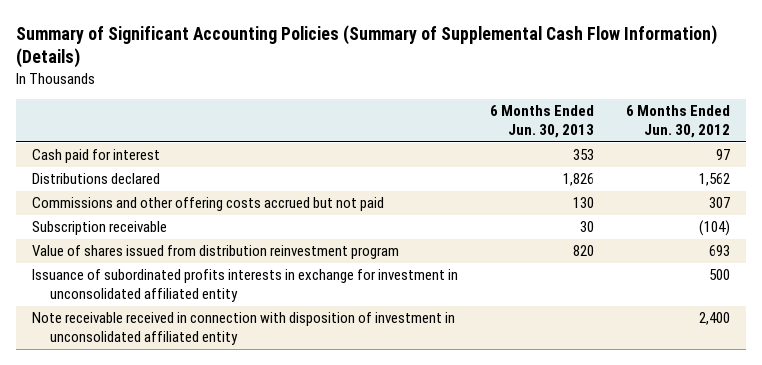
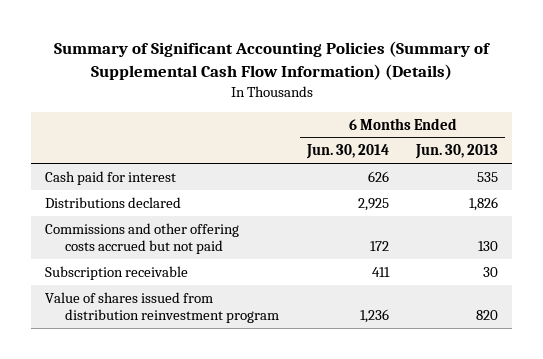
[626,105,731,139] 6 Months Ended Jun. 30, 2012 -> none
none -> [305,144,389,160] Jun. 30, 2014
[573,149,595,161] 353 -> [477,171,499,182] 535
[32,269,459,303] Issuance of subordinated profits interests in exchange for investment in unconsolidated affiliated entity -> none
[32,312,456,346] Note receivable received in connection with disposition of investment in unconsolidated affiliated entity -> none

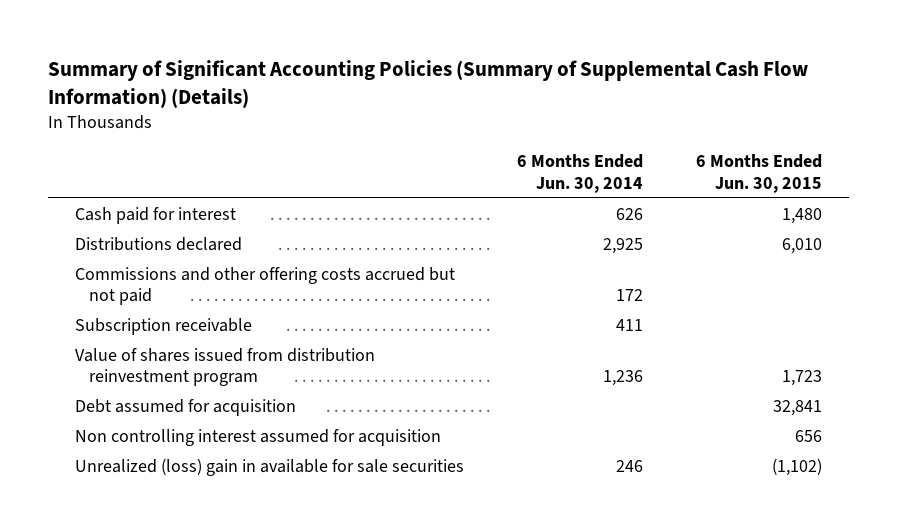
[415,144,499,160] Jun. 30, 2013 -> none
none -> [696,154,823,193] 6 Months Ended Jun. 30, 2015
none -> [74,398,296,416] Debt assumed for acquisition
none -> [74,428,441,446] Non controlling interest assumed for acquisition
none -> [74,457,464,476] Unrealized (loss) gain in available for sale securities

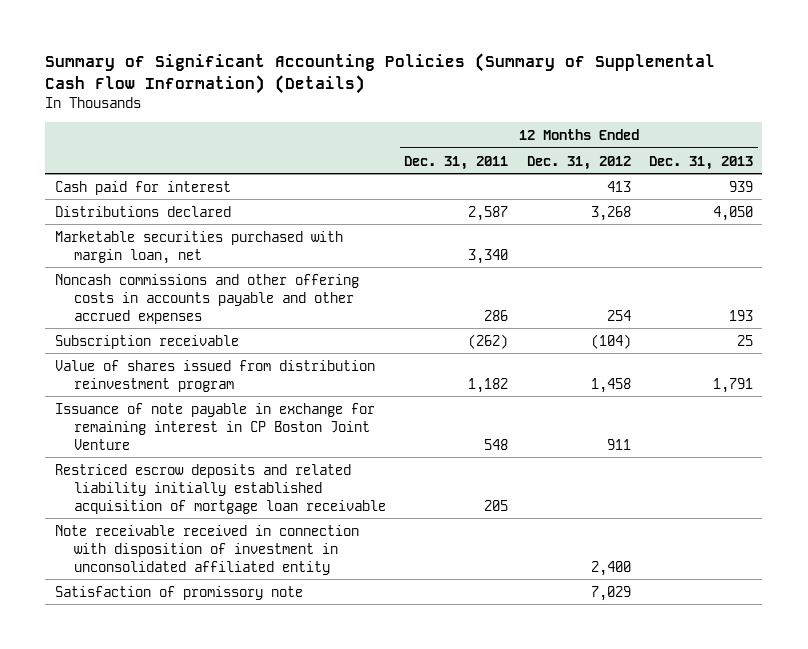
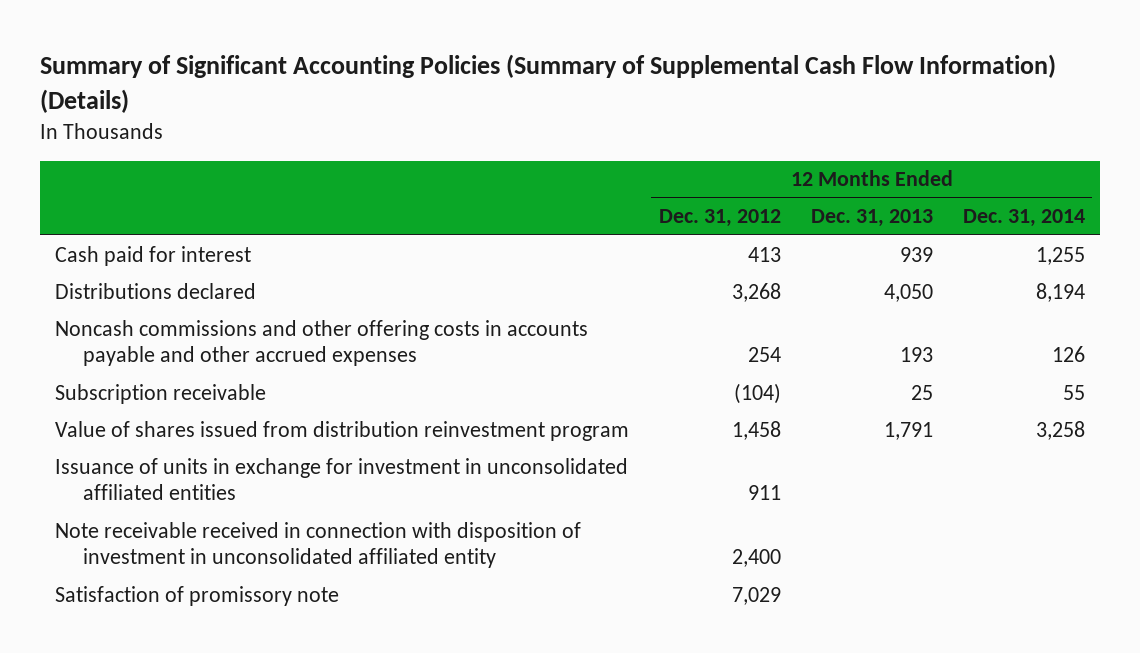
[404,155,509,170] Dec. 31, 2011 -> none
none -> [962,209,1085,228] Dec. 31, 2014
[54,230,343,264] Marketable securities purchased with margin loan, net -> none
[54,463,386,514] Restriced escrow deposits and related liability initially established acquisition of mortgage loan receivable -> none
[54,402,375,450] Issuance of note payable in exchange for remaining interest in CP Boston Joint Venture -> [54,457,628,501] Issuance of units in exchange for investment in unconsolidated affiliated entities

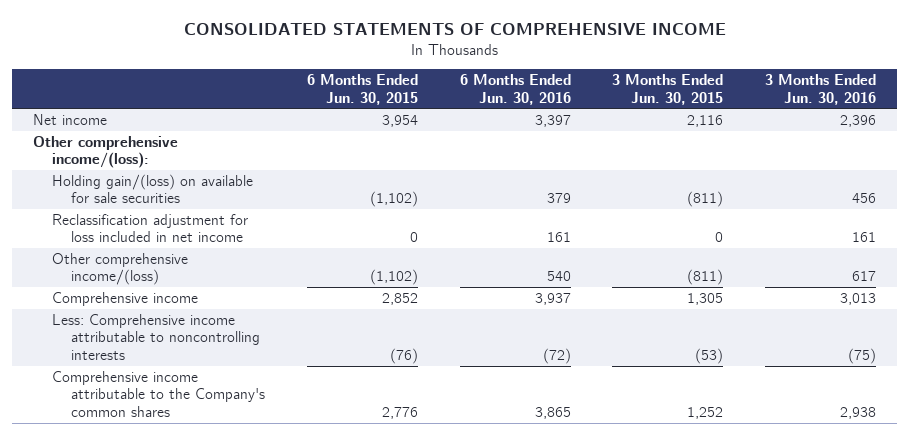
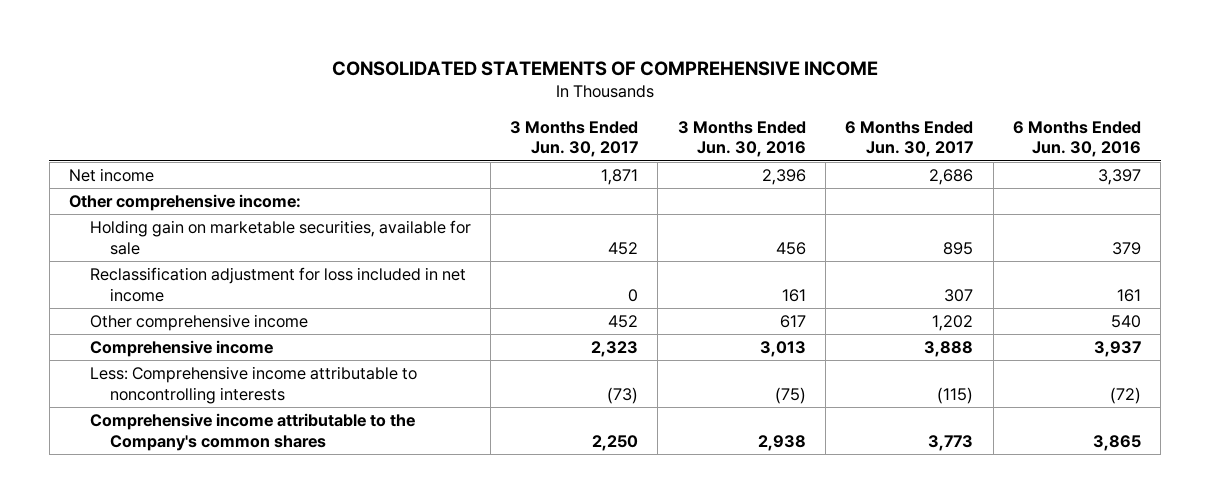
[306,74,418,105] 6 Months Ended Jun. 30, 2015 -> none
[612,74,724,105] 3 Months Ended Jun. 30, 2015 -> none
none -> [510,120,639,158] 3 Months Ended Jun. 30, 2017
none -> [845,120,974,158] 6 Months Ended Jun. 30, 2017
[33,135,179,169] Other comprehensive income/(loss): -> [68,193,301,211] Other comprehensive income:
[52,173,254,204] Holding gain/(loss) on available for sale securities -> [89,219,471,255] Holding gain on marketable securities, available for sale
[52,252,189,286] Other comprehensive income/(loss) -> [89,313,308,331] Other comprehensive income

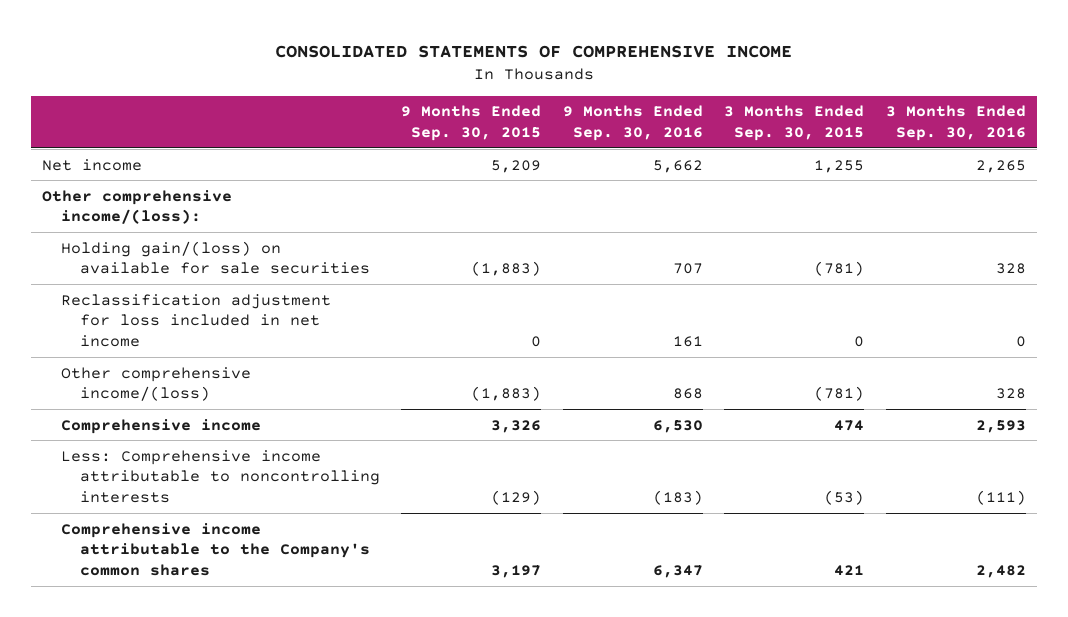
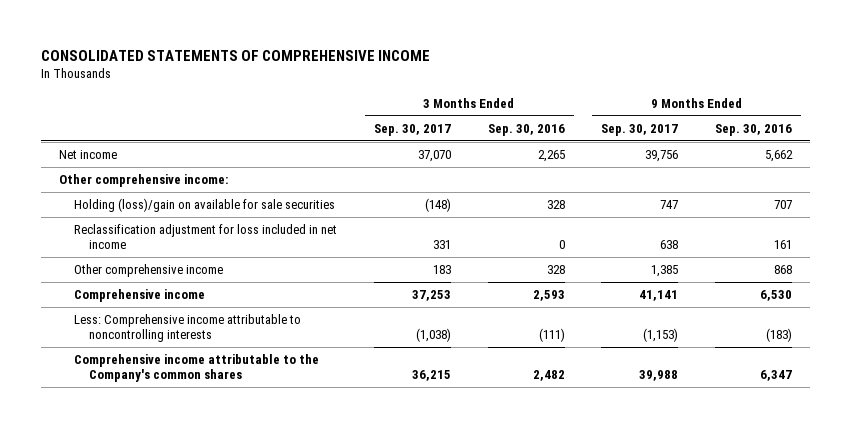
[401,105,542,142] 9 Months Ended Sep. 30, 2015 -> none
[724,105,865,142] 3 Months Ended Sep. 30, 2015 -> none
none -> [373,123,451,136] Sep. 30, 2017
none -> [601,123,679,136] Sep. 30, 2017
[41,189,232,225] Other comprehensive income/(loss): -> [59,174,229,188] Other comprehensive income:
[60,240,370,275] Holding gain/(loss) on available for sale securities -> [74,198,336,213] Holding (loss)/gain on available for sale securities
[60,366,251,402] Other comprehensive income/(loss) -> [74,264,224,278] Other comprehensive income

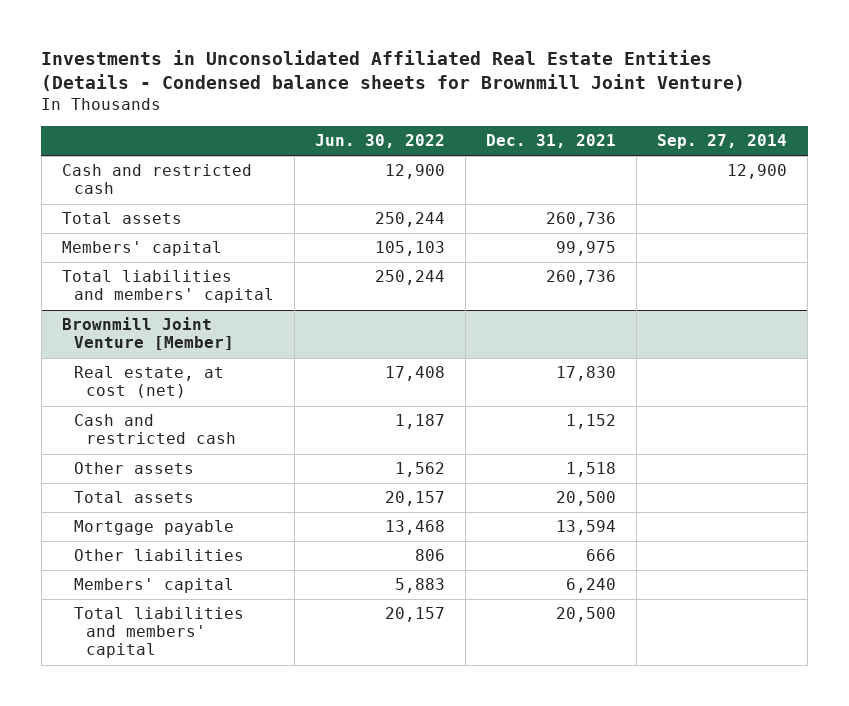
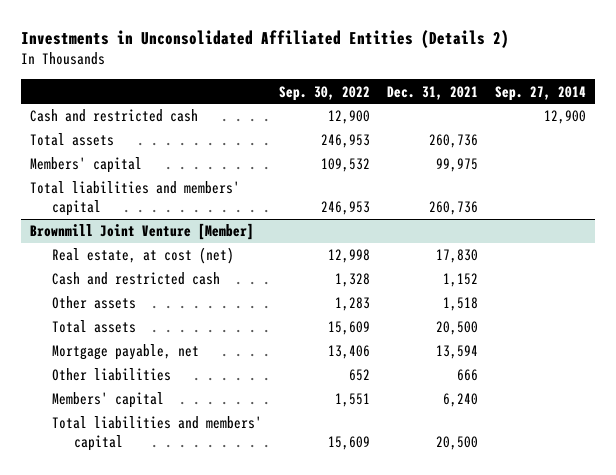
[41,50,746,92] Investments in Unconsolidated Affiliated Real Estate Entities (Details - Condensed balance sheets for Brownmill Joint Venture) -> [21,30,510,49] Investments in Unconsolidated Affiliated Entities (Details 2)
[315,133,446,148] Jun. 30, 2022 -> none
none -> [278,85,370,101] Sep. 30, 2022
[73,520,234,536] Mortgage payable -> [51,344,199,361] Mortgage payable, net

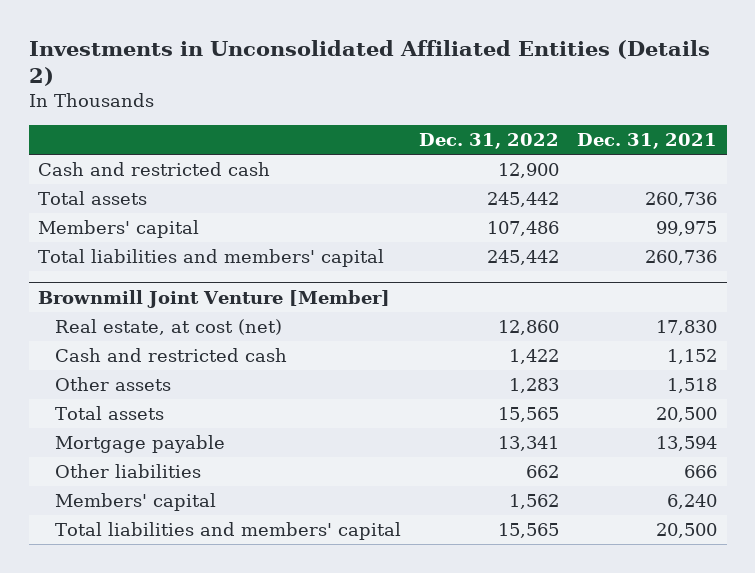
[278,85,370,101] Sep. 30, 2022 -> none
[495,85,587,101] Sep. 27, 2014 -> none
none -> [419,132,560,149] Dec. 31, 2022
[51,344,199,361] Mortgage payable, net -> [54,435,225,454] Mortgage payable

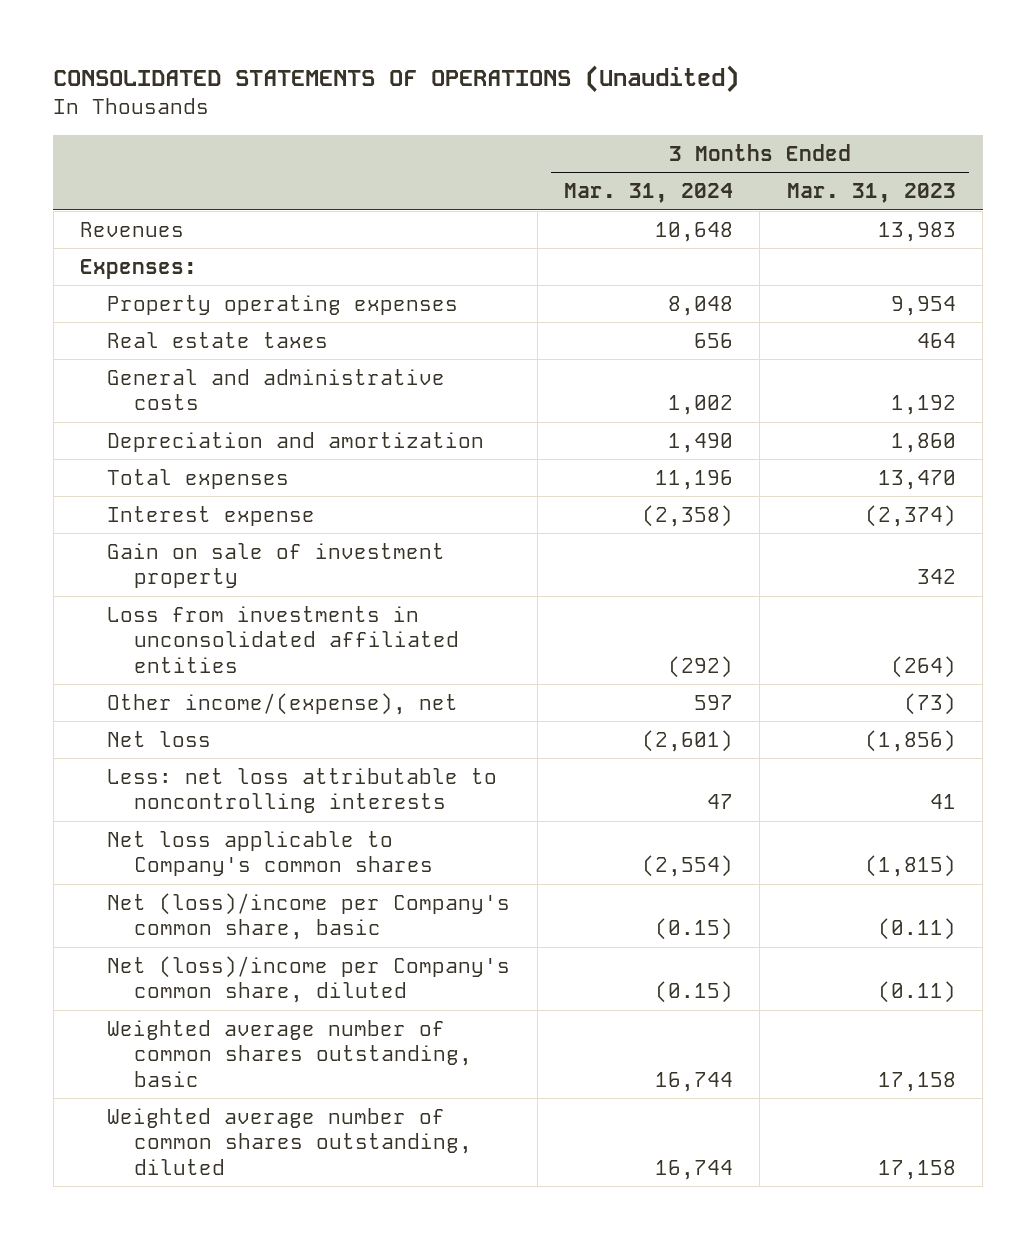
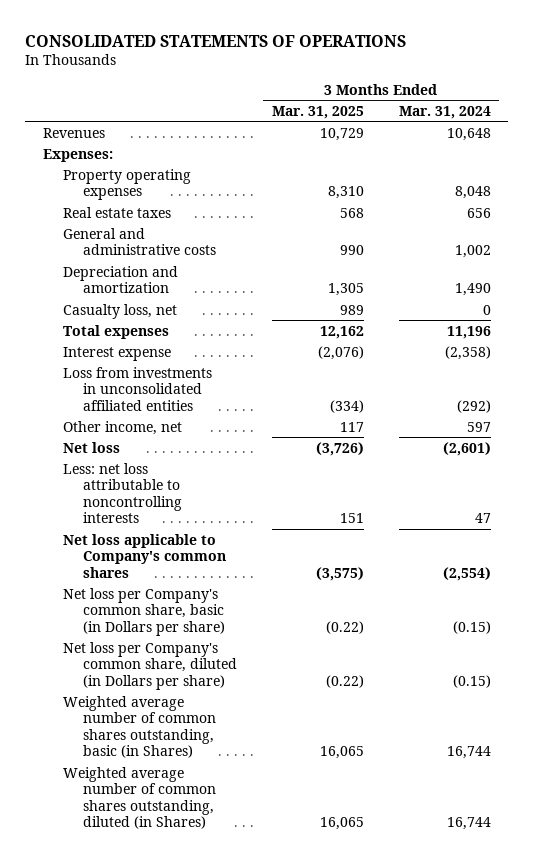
[53,64,740,93] CONSOLIDATED STATEMENTS OF OPERATIONS (Unaudited) -> [25,34,407,47] CONSOLIDATED STATEMENTS OF OPERATIONS
[786,183,956,204] Mar. 31, 2023 -> none
none -> [271,105,364,119] Mar. 31, 2025
none -> [62,303,177,319] Casualty loss, net
[107,543,446,589] Gain on sale of investment property -> none
[107,693,459,716] Other income/(expense), net -> [62,420,182,435] Other income, net
[107,893,511,941] Net (loss)/income per Company's common share, basic -> [62,587,225,636] Net loss per Company's common share, basic (in Dollars per share)
[107,956,511,1004] Net (loss)/income per Company's common share, diluted -> [62,641,237,690] Net loss per Company's common share, diluted (in Dollars per share)
[107,1020,472,1087] Weighted average number of common shares outstanding, basic -> [62,695,216,759] Weighted average number of common shares outstanding, basic (in Shares)
[107,1108,472,1175] Weighted average number of common shares outstanding, diluted -> [62,766,216,830] Weighted average number of common shares outstanding, diluted (in Shares)

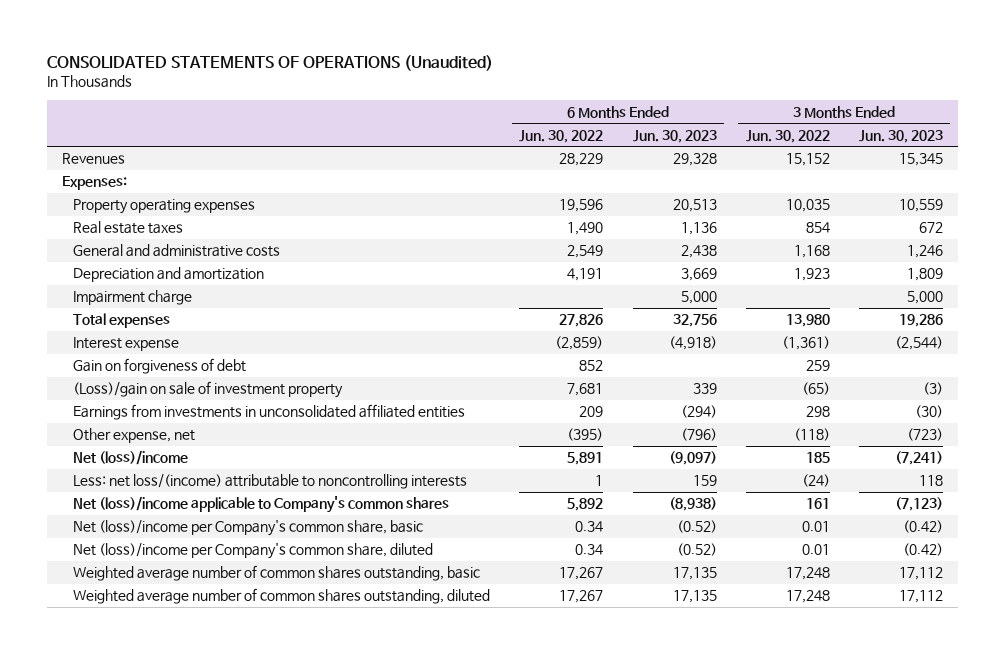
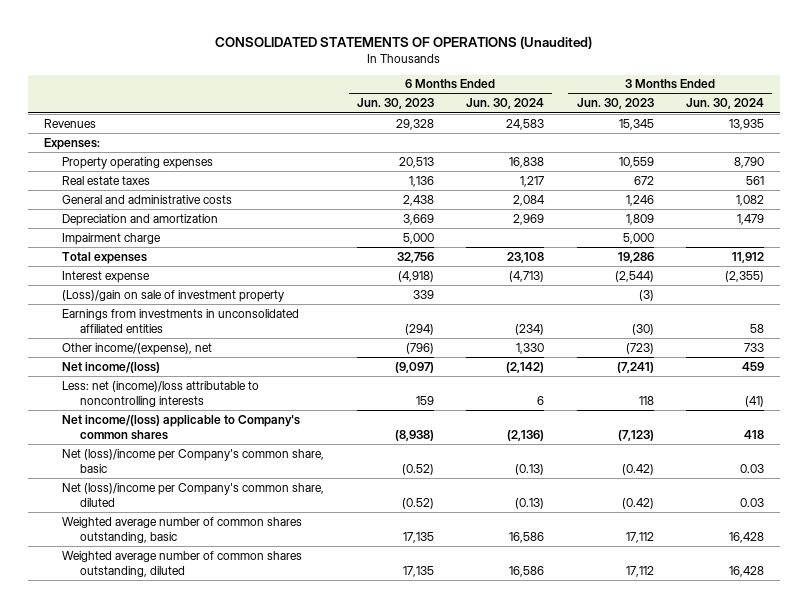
[519,129,604,143] Jun. 30, 2022 -> none
[745,129,830,143] Jun. 30, 2022 -> none
none -> [466,98,545,110] Jun. 30, 2024
none -> [685,98,764,110] Jun. 30, 2024
[73,358,247,375] Gain on forgiveness of debt -> none
[73,428,196,444] Other expense, net -> [62,342,213,355] Other income/(expense), net
[73,450,189,466] Net (loss)/income -> [62,361,161,373] Net income/(loss)
[73,474,468,490] Less: net loss/(income) attributable to noncontrolling interests -> [62,380,260,408] Less: net (income)/loss attributable to noncontrolling interests
[73,496,450,514] Net (loss)/income applicable to Company's common shares -> [62,414,301,441] Net income/(loss) applicable to Company's common shares

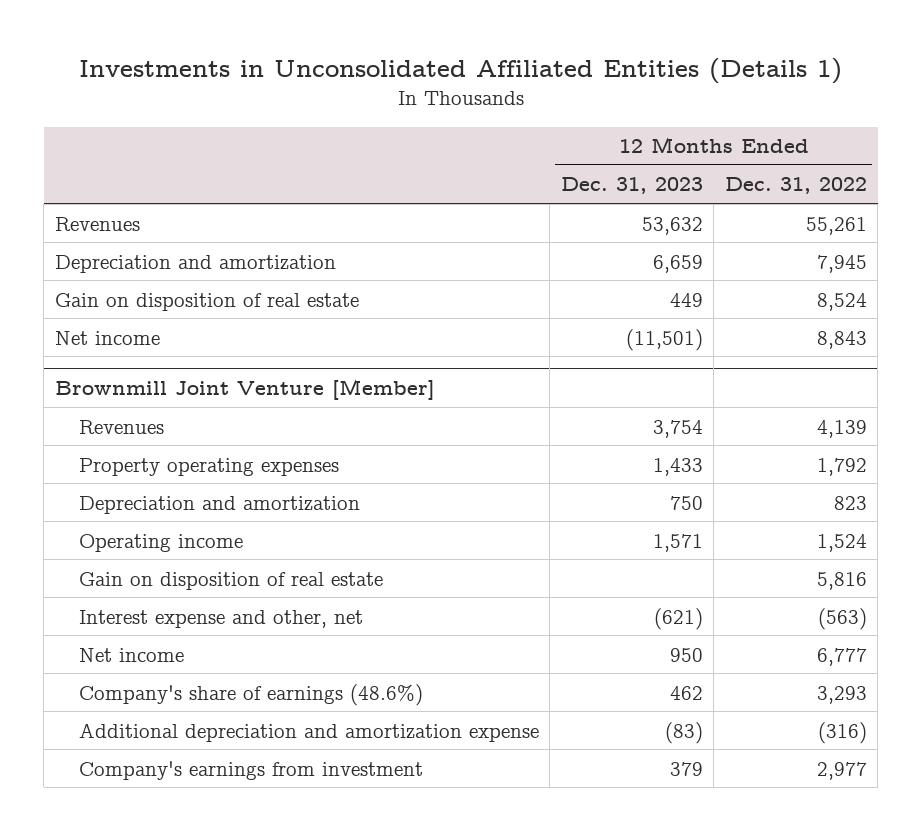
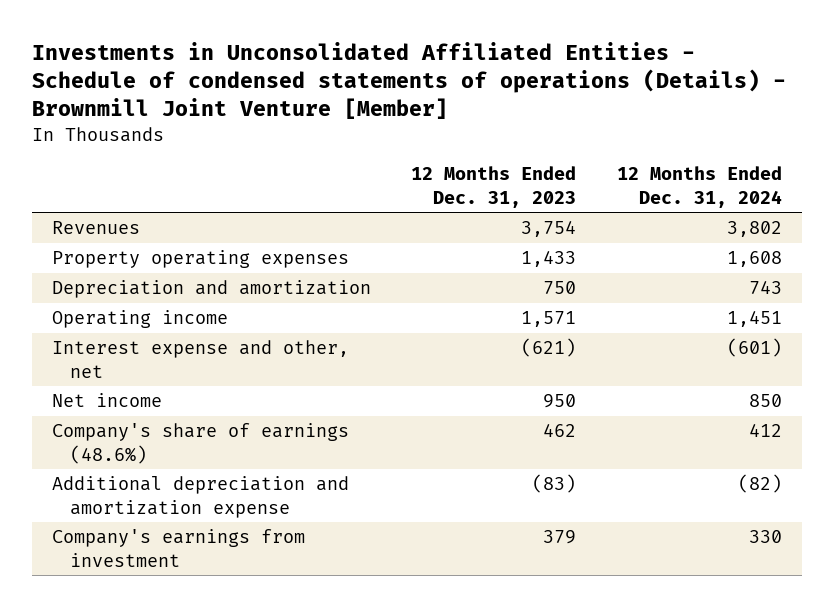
[78,57,842,84] Investments in Unconsolidated Affiliated Entities (Details 1) -> [31,41,786,120] Investments in Unconsolidated Affiliated Entities - Schedule of condensed statements of operations (Details) - Brownmill Joint Venture [Member]
[724,177,867,195] Dec. 31, 2022 -> none
none -> [616,166,782,208] 12 Months Ended Dec. 31, 2024
[54,216,140,231] Revenues -> none
[54,254,336,273] Depreciation and amortization -> none
[54,292,359,311] Gain on disposition of real estate -> none
[54,330,160,345] Net income -> none
[54,379,435,401] Brownmill Joint Venture [Member] -> none
[78,571,383,590] Gain on disposition of real estate -> none

